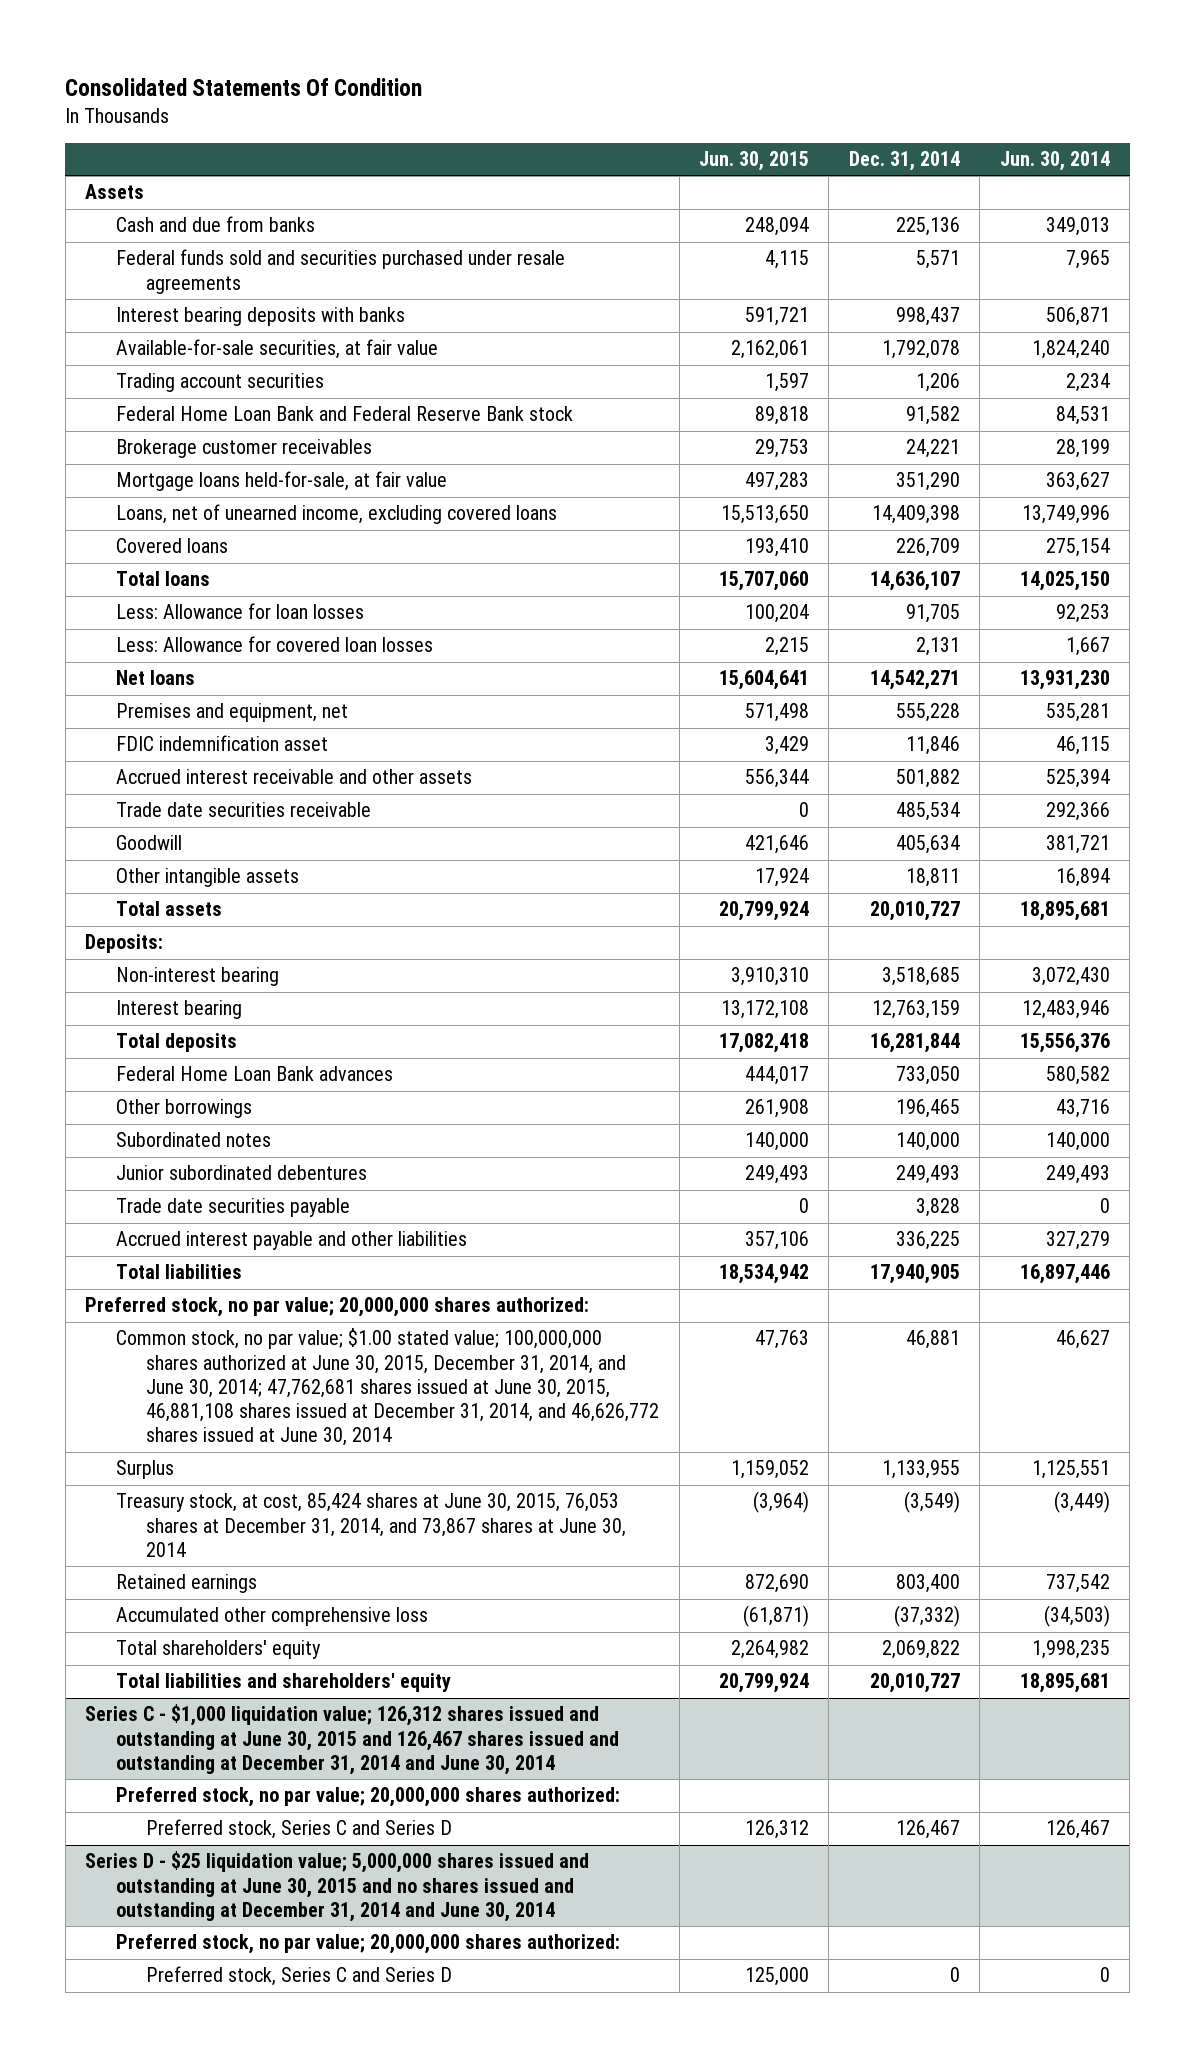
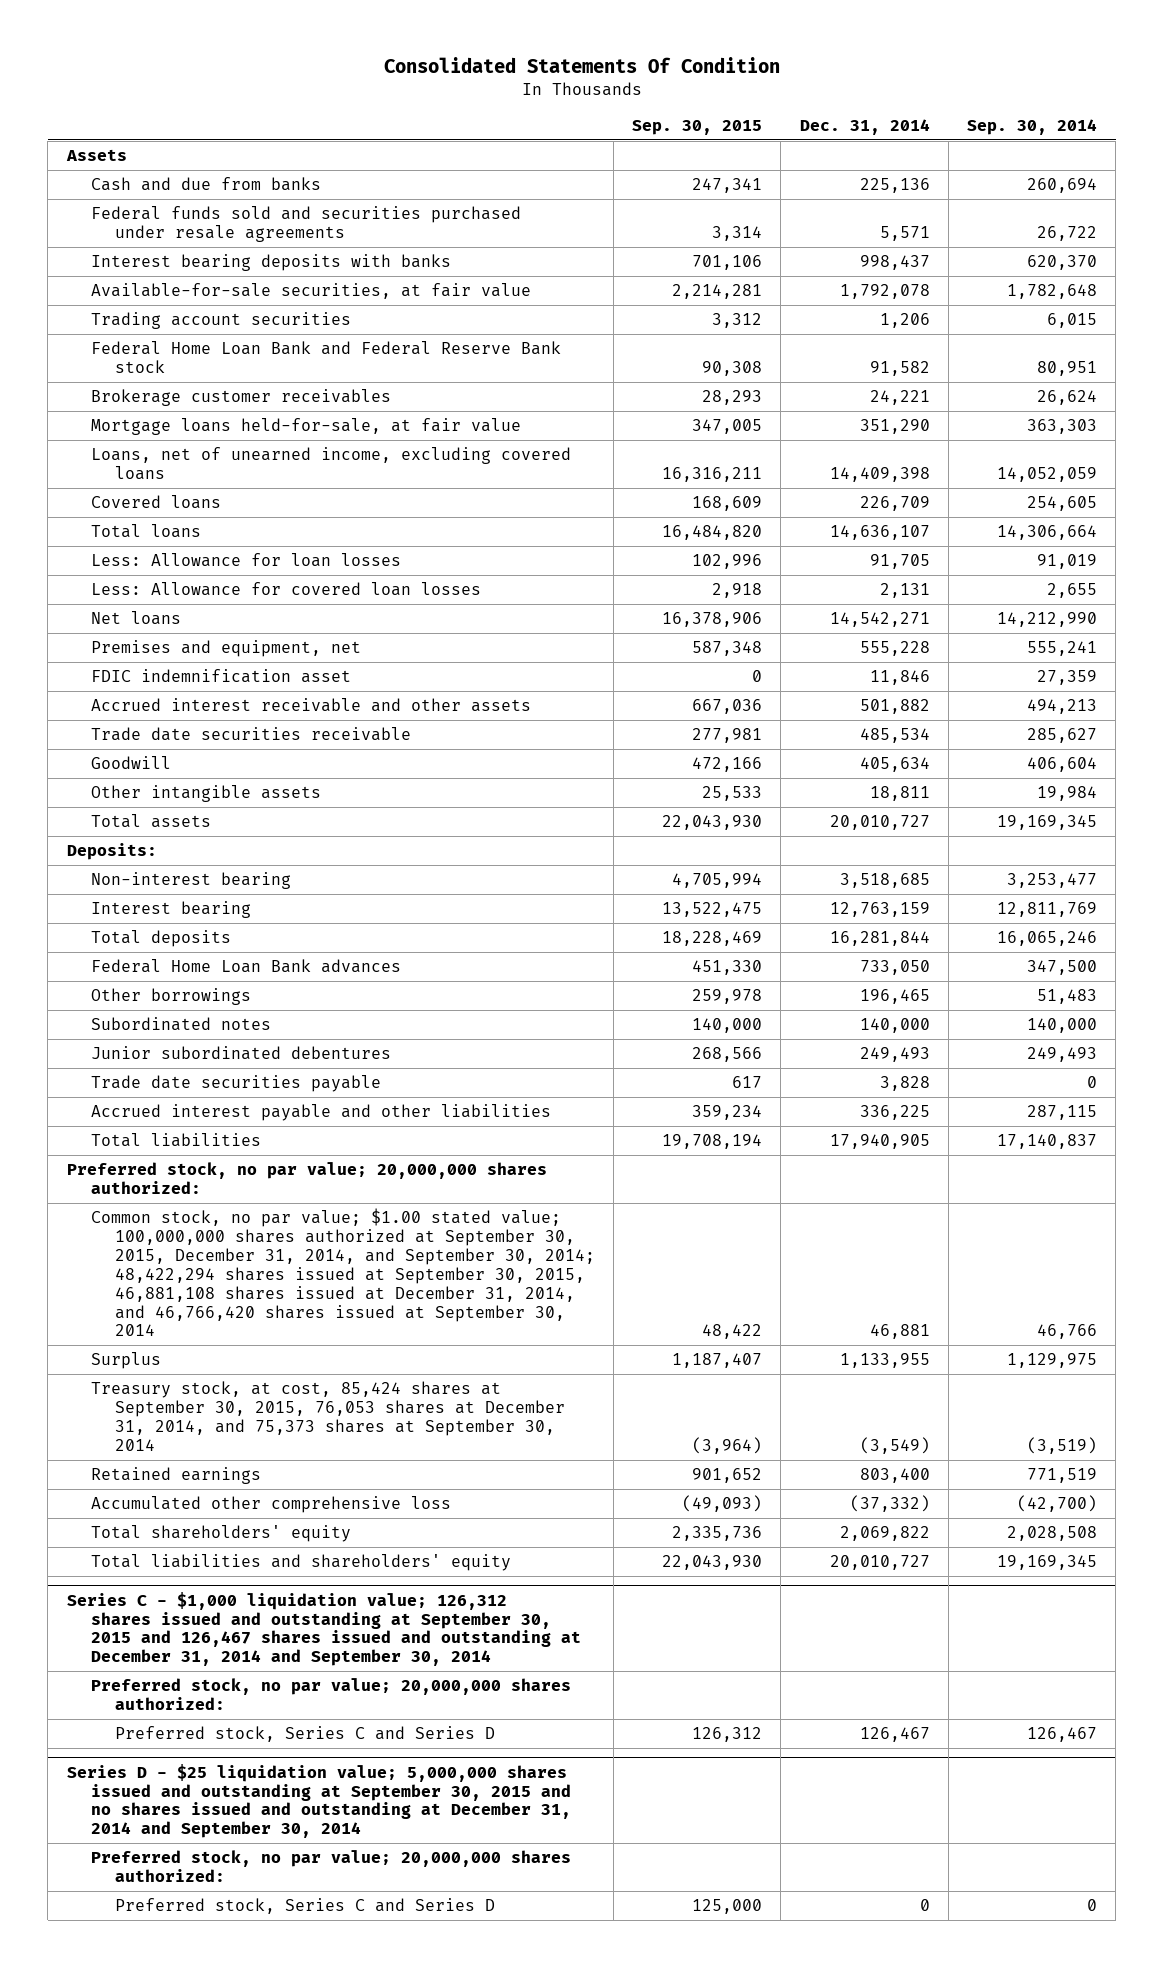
[699,150,810,171] Jun. 30, 2015 -> none
[999,150,1110,171] Jun. 30, 2014 -> none
none -> [632,119,763,135] Sep. 30, 2015
none -> [966,118,1097,135] Sep. 30, 2014
[115,1328,660,1447] Common stock, no par value; $1.00 stated value; 100,000,000 shares authorized at June 30, 2015, December 31, 2014, and June 30, 2014; 47,762,681 shares issued at June 30, 2015, 46,881,108 shares issued at December 31, 2014, and 46,626,772 shares issued at June 30, 2014 -> [90,1208,595,1337] Common stock, no par value; $1.00 stated value; 100,000,000 shares authorized at September 30, 2015, December 31, 2014, and September 30, 2014; 48,422,294 shares issued at September 30, 2015, 46,881,108 shares issued at December 31, 2014, and 46,766,420 shares issued at September 30, 2014
[115,1493,627,1557] Treasury stock, at cost, 85,424 shares at June 30, 2015, 76,053 shares at December 31, 2014, and 73,867 shares at June 30, 2014 -> [90,1381,565,1451] Treasury stock, at cost, 85,424 shares at September 30, 2015, 76,053 shares at December 31, 2014, and 75,373 shares at September 30, 2014
[85,1704,619,1775] Series C - $1,000 liquidation value; 126,312 shares issued and outstanding at June 30, 2015 and 126,467 shares issued and outstanding at December 31, 2014 and June 30, 2014 -> [66,1591,581,1667] Series C - $1,000 liquidation value; 126,312 shares issued and outstanding at September 30, 2015 and 126,467 shares issued and outstanding at December 31, 2014 and September 30, 2014
[85,1851,590,1922] Series D - $25 liquidation value; 5,000,000 shares issued and outstanding at June 30, 2015 and no shares issued and outstanding at December 31, 2014 and June 30, 2014 -> [66,1763,571,1839] Series D - $25 liquidation value; 5,000,000 shares issued and outstanding at September 30, 2015 and no shares issued and outstanding at December 31, 2014 and September 30, 2014

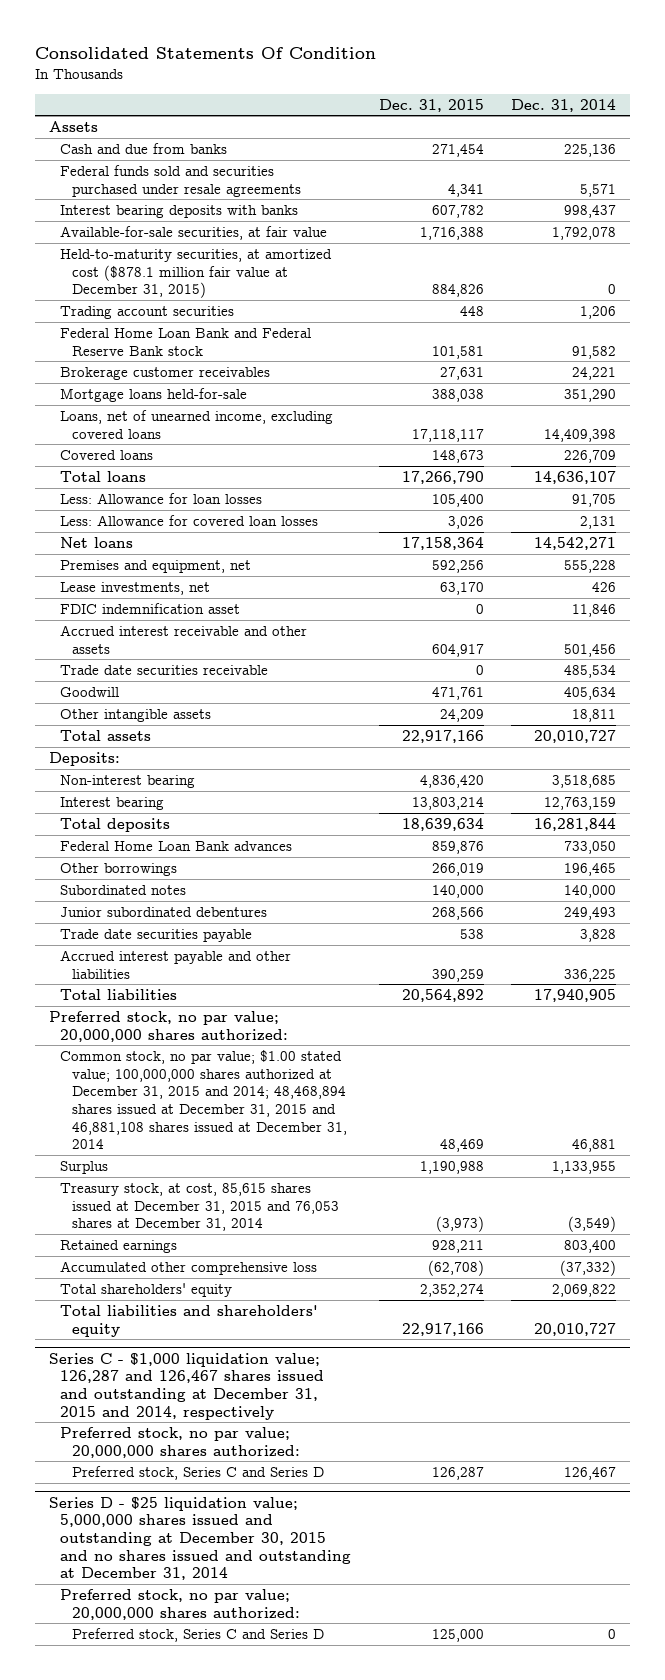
[632,119,763,135] Sep. 30, 2015 -> none
[966,118,1097,135] Sep. 30, 2014 -> none
none -> [378,98,484,112] Dec. 31, 2015
none -> [60,248,333,299] Held-to-maturity securities, at amortized cost ($878.1 million fair value at December 31, 2015)
[90,418,521,436] Mortgage loans held-for-sale, at fair value -> [60,387,248,402] Mortgage loans held-for-sale
none -> [60,581,211,595] Lease investments, net
[859,699,930,715] 501,882 -> [564,643,617,657] 501,456
[90,1208,595,1337] Common stock, no par value; $1.00 stated value; 100,000,000 shares authorized at September 30, 2015, December 31, 2014, and September 30, 2014; 48,422,294 shares issued at September 30, 2015, 46,881,108 shares issued at December 31, 2014, and 46,766,420 shares issued at September 30, 2014 -> [60,1049,347,1150] Common stock, no par value; $1.00 stated value; 100,000,000 shares authorized at December 31, 2015 and 2014; 48,468,894 shares issued at December 31, 2015 and 46,881,108 shares issued at December 31, 2014
[90,1381,565,1451] Treasury stock, at cost, 85,424 shares at September 30, 2015, 76,053 shares at December 31, 2014, and 75,373 shares at September 30, 2014 -> [60,1182,339,1232] Treasury stock, at cost, 85,615 shares issued at December 31, 2015 and 76,053 shares at December 31, 2014
[66,1591,581,1667] Series C - $1,000 liquidation value; 126,312 shares issued and outstanding at September 30, 2015 and 126,467 shares issued and outstanding at December 31, 2014 and September 30, 2014 -> [49,1352,325,1420] Series C - $1,000 liquidation value; 126,287 and 126,467 shares issued and outstanding at December 31, 2015 and 2014, respectively
[66,1763,571,1839] Series D - $25 liquidation value; 5,000,000 shares issued and outstanding at September 30, 2015 and no shares issued and outstanding at December 31, 2014 and September 30, 2014 -> [49,1496,352,1581] Series D - $25 liquidation value; 5,000,000 shares issued and outstanding at December 30, 2015 and no shares issued and outstanding at December 31, 2014

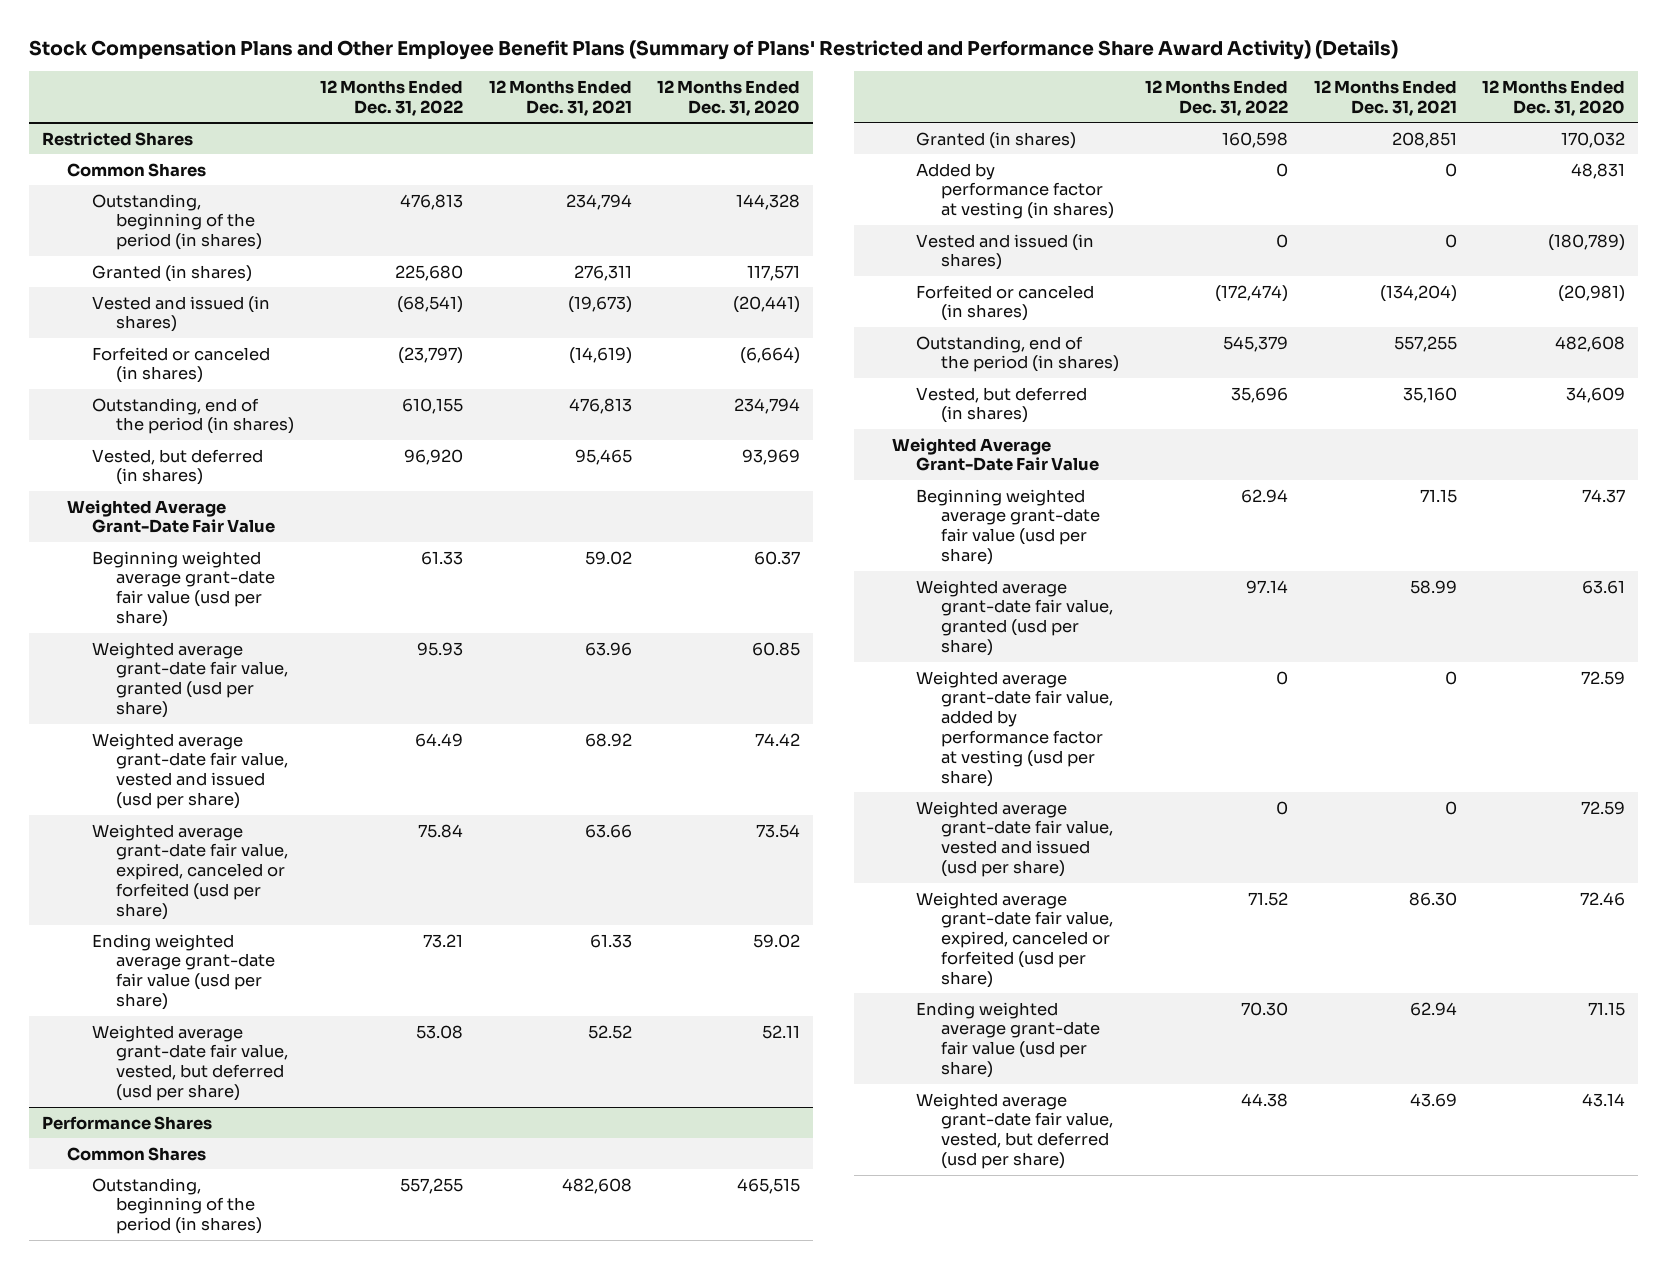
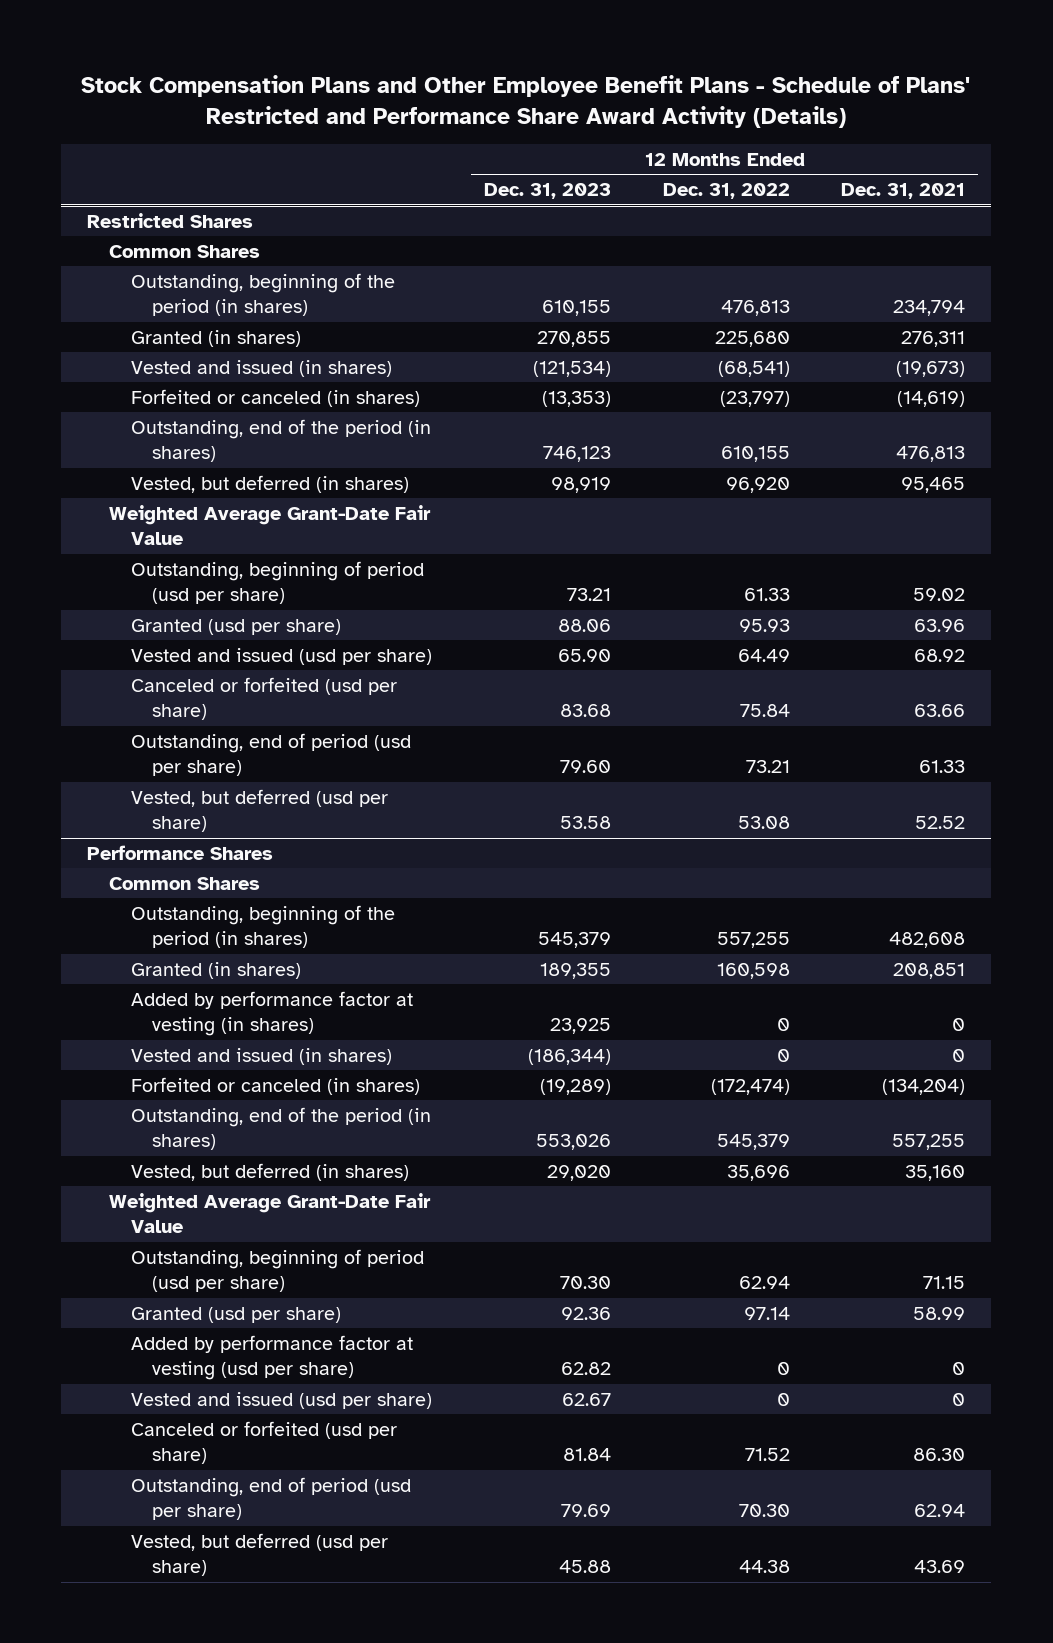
[29,39,1399,60] Stock Compensation Plans and Other Employee Benefit Plans (Summary of Plans' Restricted and Performance Share Award Activity) (Details) -> [81,74,971,128] Stock Compensation Plans and Other Employee Benefit Plans - Schedule of Plans' Restricted and Performance Share Award Activity (Details)
[657,79,801,116] 12 Months Ended Dec. 31, 2020 -> none
none -> [483,183,611,200] Dec. 31, 2023
[91,550,276,627] Beginning weighted average grant-date fair value (usd per share) -> [130,560,424,605] Outstanding, beginning of period (usd per share)
[91,641,289,718] Weighted average grant-date fair value, granted (usd per share) -> [130,618,341,635] Granted (usd per share)
[91,732,289,809] Weighted average grant-date fair value, vested and issued (usd per share) -> [130,647,432,665] Vested and issued (usd per share)
[91,823,289,920] Weighted average grant-date fair value, expired, canceled or forfeited (usd per share) -> [130,676,397,721] Canceled or forfeited (usd per share)
[91,933,276,1010] Ending weighted average grant-date fair value (usd per share) -> [130,732,411,777] Outstanding, end of period (usd per share)
[91,1024,289,1101] Weighted average grant-date fair value, vested, but deferred (usd per share) -> [130,788,388,833] Vested, but deferred (usd per share)
[916,488,1101,565] Beginning weighted average grant-date fair value (usd per share) -> [130,1248,424,1293] Outstanding, beginning of period (usd per share)
[916,579,1114,656] Weighted average grant-date fair value, granted (usd per share) -> [130,1306,341,1323] Granted (usd per share)
[916,670,1114,787] Weighted average grant-date fair value, added by performance factor at vesting (usd per share) -> [130,1334,413,1381] Added by performance factor at vesting (usd per share)
[916,800,1114,877] Weighted average grant-date fair value, vested and issued (usd per share) -> [130,1391,432,1409] Vested and issued (usd per share)
[916,891,1114,988] Weighted average grant-date fair value, expired, canceled or forfeited (usd per share) -> [130,1420,397,1465] Canceled or forfeited (usd per share)
[916,1001,1101,1078] Ending weighted average grant-date fair value (usd per share) -> [130,1476,411,1521] Outstanding, end of period (usd per share)
[916,1092,1114,1169] Weighted average grant-date fair value, vested, but deferred (usd per share) -> [130,1532,388,1577] Vested, but deferred (usd per share)

